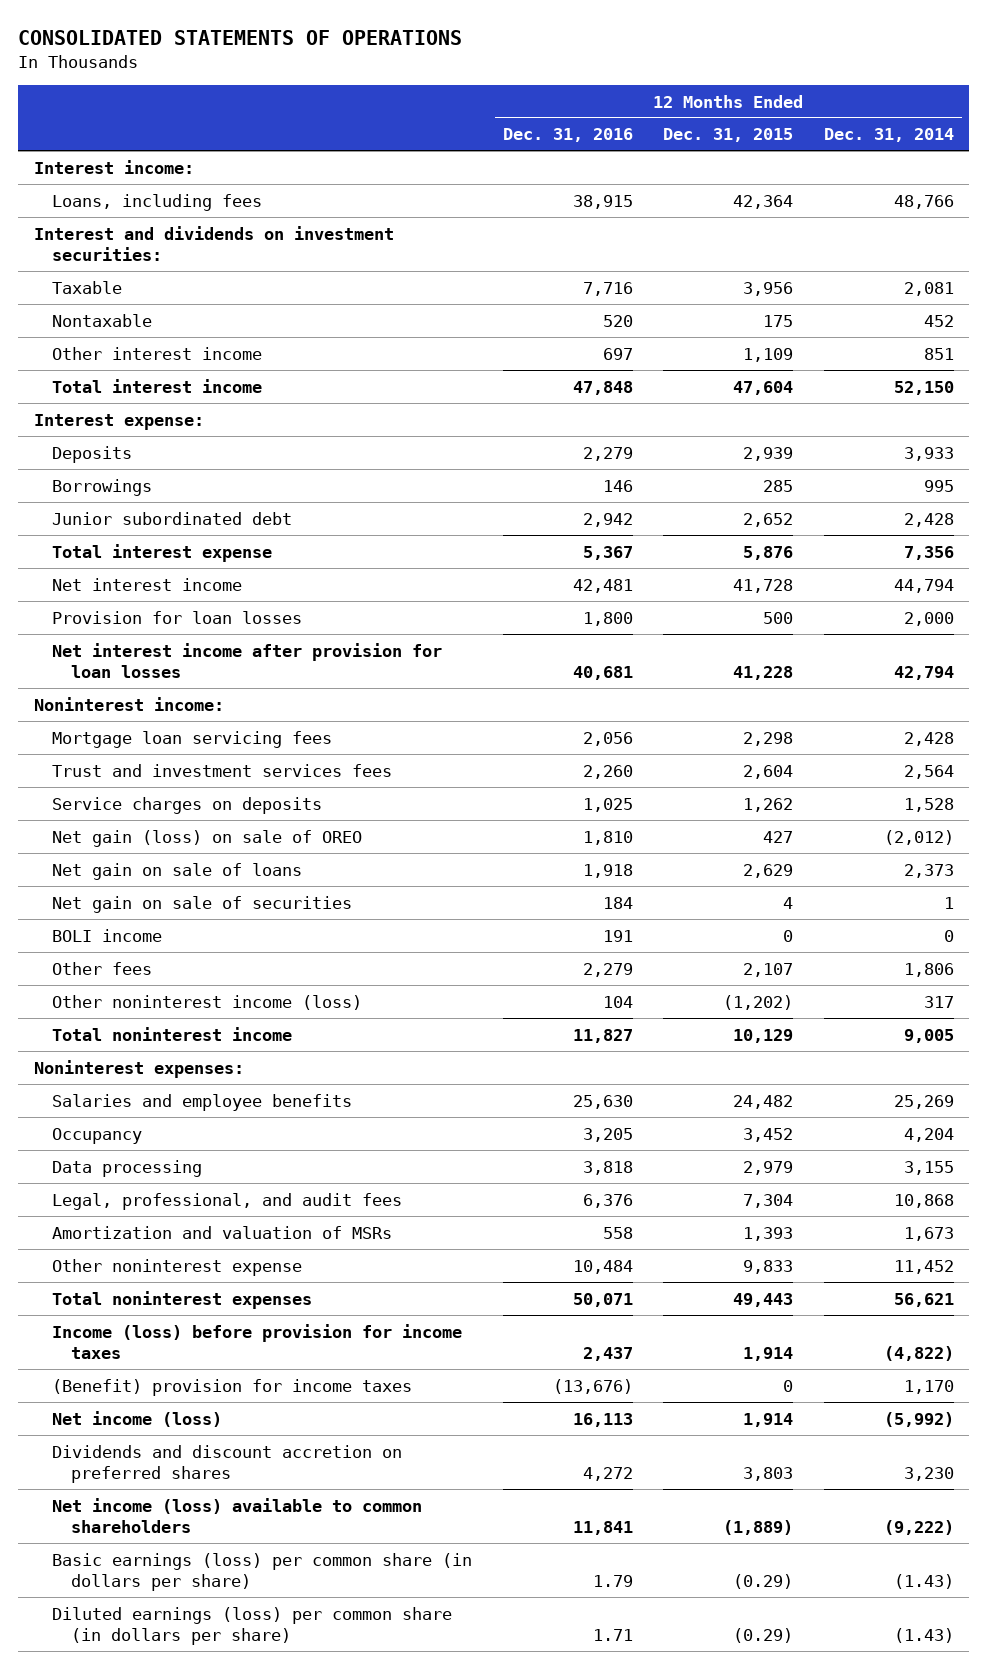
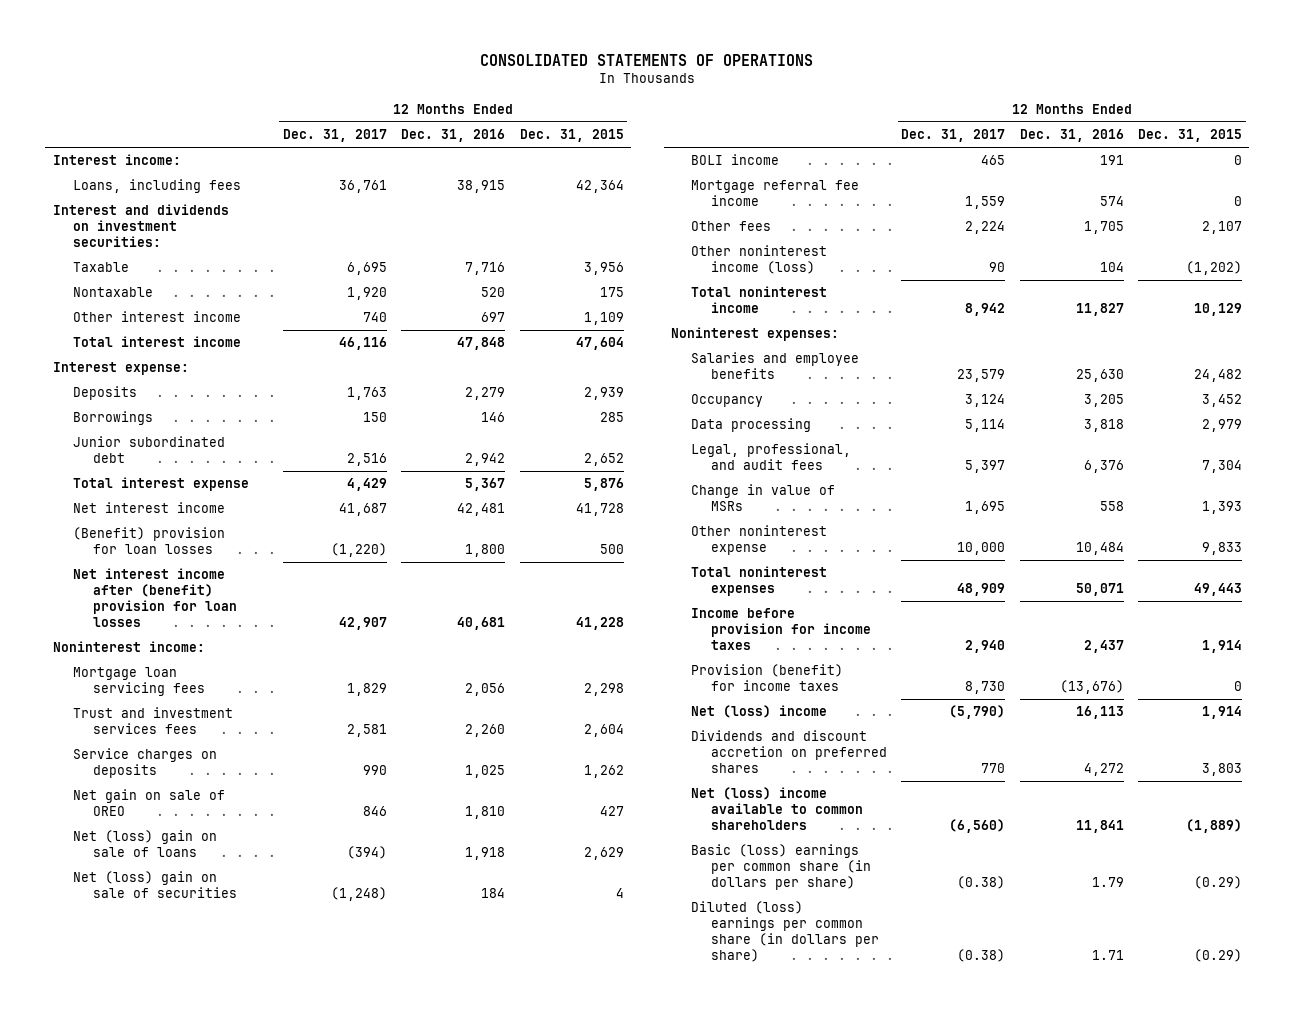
[824,128,955,143] Dec. 31, 2014 -> none
none -> [282,129,387,143] Dec. 31, 2017
[52,610,303,624] Provision for loan losses -> [72,527,225,555] (Benefit) provision for loan losses
[52,642,443,678] Net interest income after provision for loan losses -> [72,568,237,628] Net interest income after (benefit) provision for loan losses
[52,829,363,847] Net gain (loss) on sale of OREO -> [72,789,225,817] Net gain on sale of OREO
[52,862,303,880] Net gain on sale of loans -> [72,830,217,858] Net (loss) gain on sale of loans
[52,895,353,913] Net gain on sale of securities -> [72,871,237,899] Net (loss) gain on sale of securities
none -> [690,180,859,207] Mortgage referral fee income
[582,962,633,977] 2,279 -> [1083,221,1124,235] 1,705
[52,1225,393,1239] Amortization and valuation of MSRs -> [690,484,835,512] Change in value of MSRs
[52,1323,463,1359] Income (loss) before provision for income taxes -> [690,608,871,651] Income before provision for income taxes
[52,1378,413,1396] (Benefit) provision for income taxes -> [690,664,843,692] Provision (benefit) for income taxes
[52,1410,223,1427] Net income (loss) -> [690,705,827,719] Net (loss) income
[52,1497,423,1533] Net income (loss) available to common shareholders -> [690,787,863,831] Net (loss) income available to common shareholders
[52,1552,473,1591] Basic earnings (loss) per common share (in dollars per share) -> [690,844,871,891] Basic (loss) earnings per common share (in dollars per share)
[52,1606,453,1645] Diluted earnings (loss) per common share (in dollars per share) -> [690,901,879,963] Diluted (loss) earnings per common share (in dollars per share)

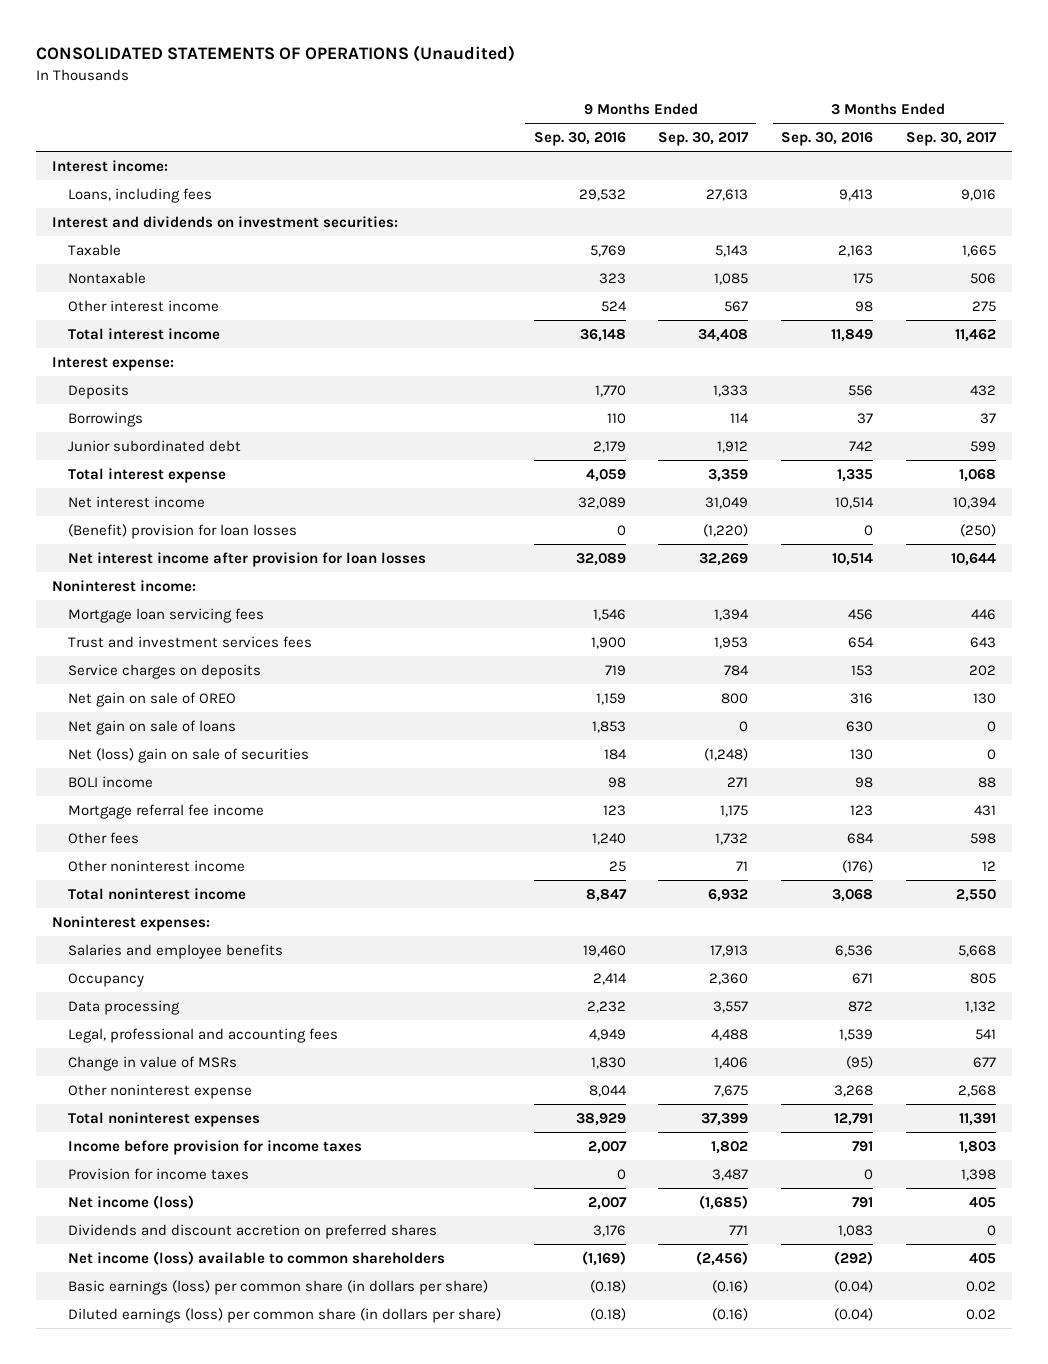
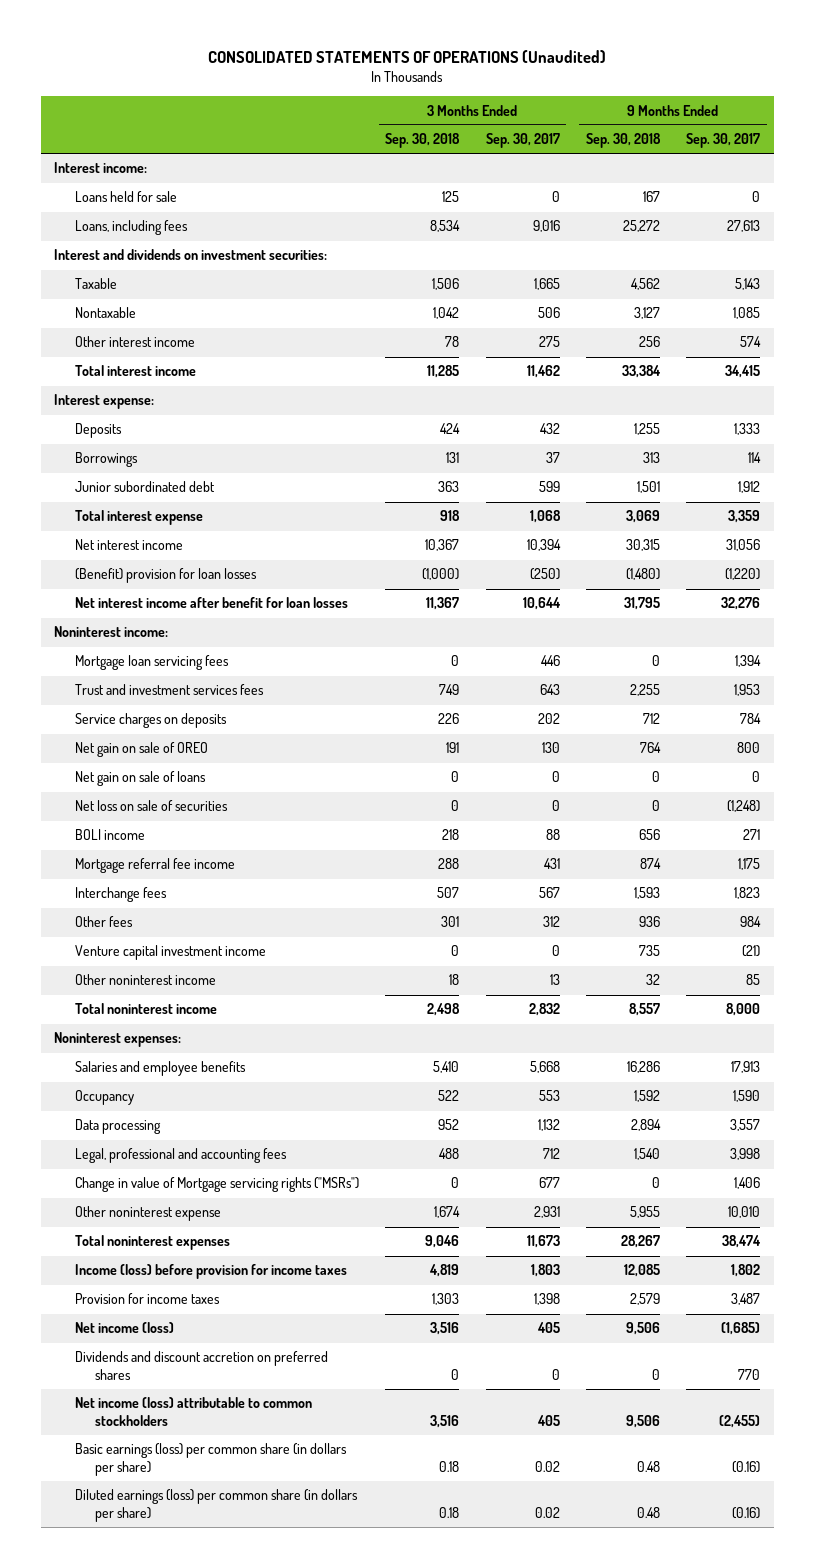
[533,131,626,146] Sep. 30, 2016 -> none
[780,131,873,146] Sep. 30, 2016 -> none
none -> [385,133,461,149] Sep. 30, 2018
none -> [586,133,662,149] Sep. 30, 2018
none -> [74,191,177,203] Loans held for sale
[724,300,749,312] 567 -> [740,336,762,348] 574
[698,328,749,342] 34,408 -> [725,365,761,379] 34,415
[705,496,749,509] 31,049 -> [726,539,761,552] 31,056
[67,551,426,567] Net interest income after provision for loan losses -> [74,597,348,609] Net interest income after benefit for loan losses
[699,552,749,566] 32,269 -> [721,597,761,611] 32,276
[67,747,309,763] Net (loss) gain on sale of securities -> [74,800,228,812] Net loss on sale of securities
none -> [74,887,167,903] Interchange fees
[715,832,749,845] 1,732 -> [740,916,762,928] 984
[969,832,996,844] 598 -> [542,916,560,928] 312
none -> [74,945,266,961] Venture capital investment income
[736,860,749,871] 71 -> [746,974,761,986] 85
[981,860,996,871] 12 -> [549,974,560,986] 13
[708,888,749,902] 6,932 -> [726,1003,761,1017] 8,000
[955,888,996,902] 2,550 -> [528,1003,560,1017] 2,832
[709,972,749,985] 2,360 -> [733,1090,761,1103] 1,590
[969,972,996,984] 805 -> [538,1090,560,1102] 553
[711,1028,749,1041] 4,488 -> [730,1148,761,1161] 3,998
[974,1028,996,1040] 541 -> [542,1148,560,1160] 712
[67,1055,237,1071] Change in value of MSRs -> [74,1177,359,1193] Change in value of Mortgage servicing rights ("MSRs")
[714,1084,749,1097] 7,675 -> [728,1206,761,1219] 10,010
[957,1084,996,1097] 2,568 -> [533,1206,560,1219] 2,931
[701,1112,749,1126] 37,399 -> [722,1235,762,1249] 38,474
[958,1112,996,1126] 11,391 -> [526,1235,560,1249] 11,673
[67,1139,362,1155] Income before provision for income taxes -> [74,1264,347,1280] Income (loss) before provision for income taxes
[729,1224,749,1235] 771 -> [738,1369,761,1381] 770
[67,1250,445,1265] Net income (loss) available to common shareholders -> [74,1397,312,1427] Net income (loss) attributable to common stockholders
[696,1250,749,1266] (2,456) -> [719,1415,761,1429] (2,455)

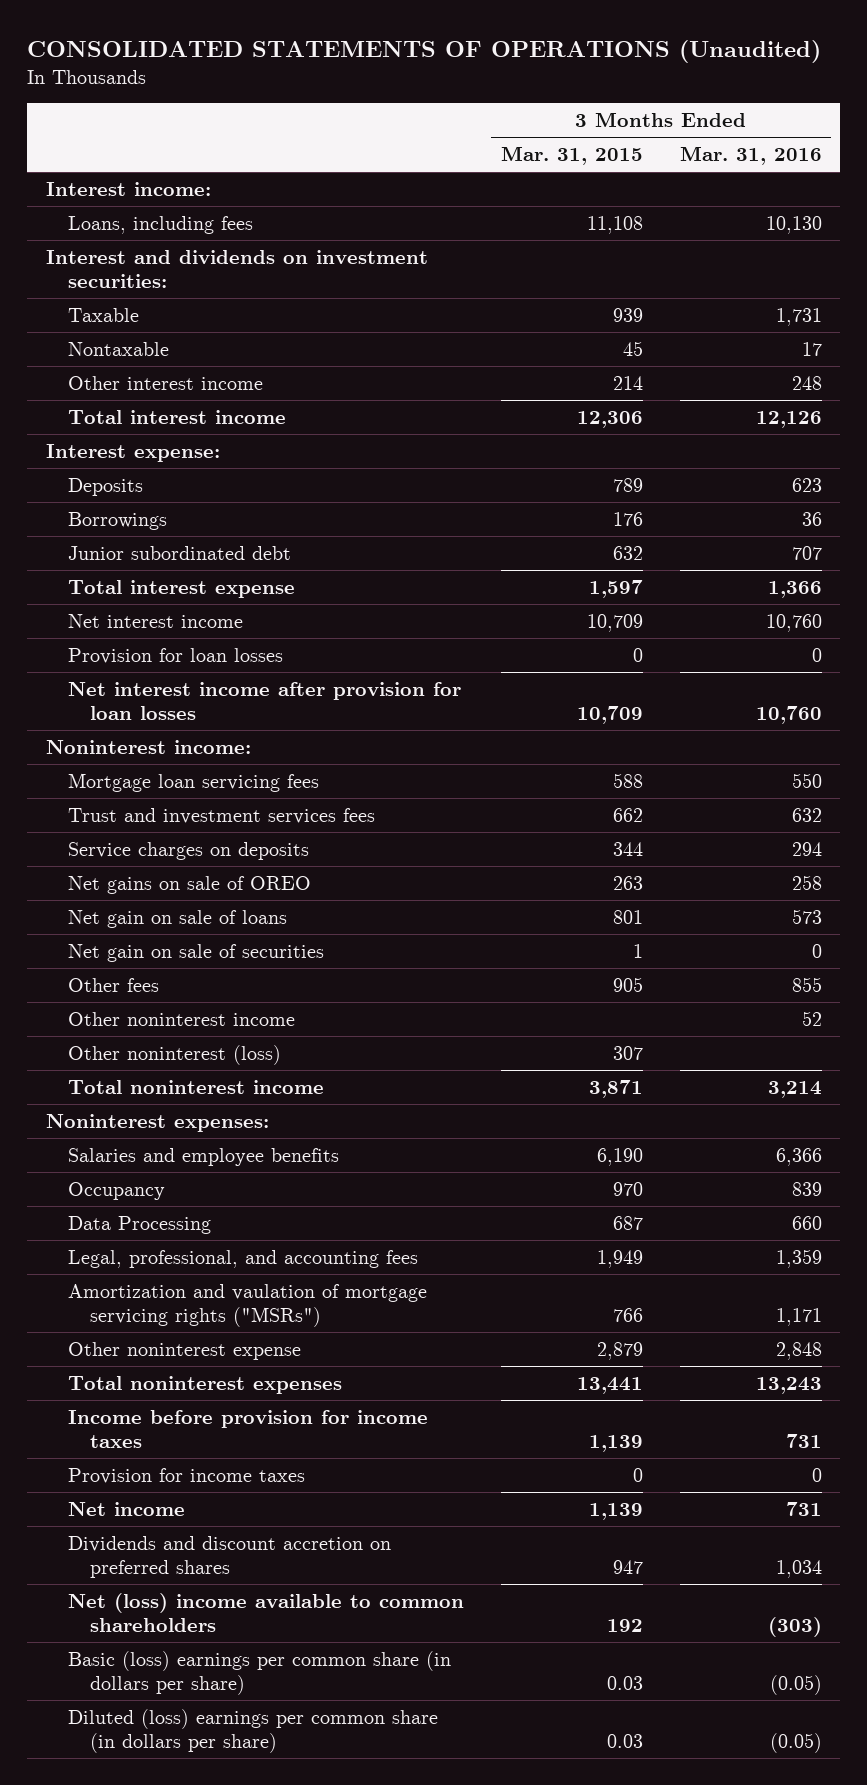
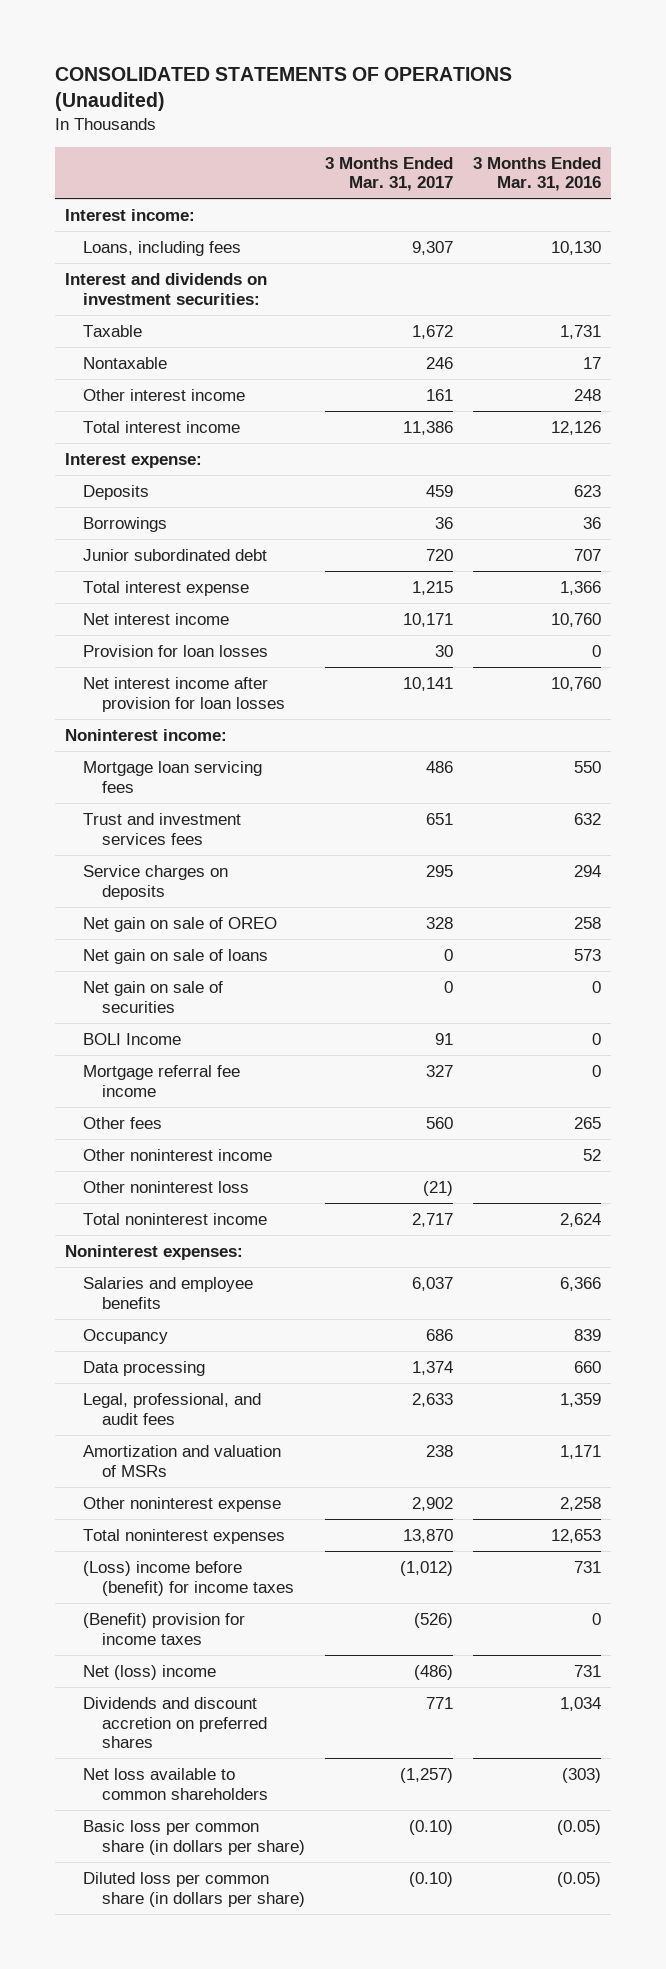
[500,145,643,165] Mar. 31, 2015 -> none
none -> [324,156,453,192] 3 Months Ended Mar. 31, 2017
[67,875,311,894] Net gains on sale of OREO -> [83,916,278,932] Net gain on sale of OREO
none -> [83,1032,182,1045] BOLI Income
none -> [83,1064,241,1097] Mortgage referral fee income
[791,976,822,992] 855 -> [573,1116,601,1129] 265
[67,1044,281,1065] Other noninterest (loss) -> [83,1180,250,1193] Other noninterest loss
[767,1080,822,1098] 3,214 -> [559,1212,601,1227] 2,624
[67,1215,211,1234] Data Processing -> [83,1360,206,1376] Data processing
[67,1249,418,1268] Legal, professional, and accounting fees -> [83,1392,262,1425] Legal, professional, and audit fees
[67,1283,427,1328] Amortization and vaulation of mortgage servicing rights ("MSRs") -> [83,1444,282,1477] Amortization and valuation of MSRs
[775,1341,822,1360] 2,848 -> [559,1496,601,1511] 2,258
[755,1376,822,1394] 13,243 -> [550,1528,601,1543] 12,653
[67,1409,428,1449] Income before provision for income taxes -> [83,1560,294,1596] (Loss) income before (benefit) for income taxes
[67,1467,305,1484] Provision for income taxes -> [83,1612,246,1645] (Benefit) provision for income taxes
[67,1501,185,1516] Net income -> [83,1664,217,1680] Net (loss) income
[67,1592,464,1633] Net (loss) income available to common shareholders -> [83,1767,268,1800] Net loss available to common shareholders
[67,1650,451,1696] Basic (loss) earnings per common share (in dollars per share) -> [83,1819,305,1855] Basic loss per common share (in dollars per share)
[67,1708,438,1754] Diluted (loss) earnings per common share (in dollars per share) -> [83,1871,305,1907] Diluted loss per common share (in dollars per share)

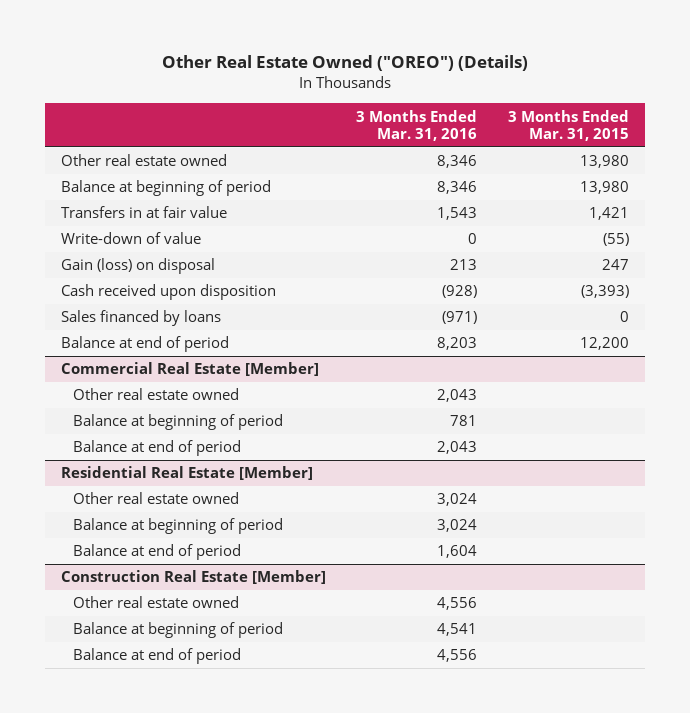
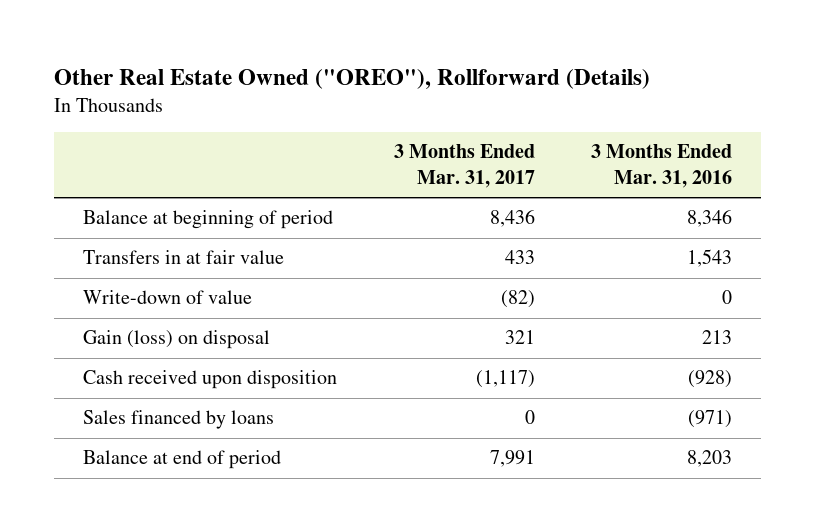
[161,55,528,72] Other Real Estate Owned ("OREO") (Details) -> [54,69,651,91] Other Real Estate Owned ("OREO"), Rollforward (Details)
[508,109,630,142] 3 Months Ended Mar. 31, 2015 -> none
none -> [393,144,535,188] 3 Months Ended Mar. 31, 2017
[60,154,227,167] Other real estate owned -> none
[60,362,319,377] Commercial Real Estate [Member] -> none
[73,388,240,401] Other real estate owned -> none
[73,414,284,431] Balance at beginning of period -> none
[73,440,242,457] Balance at end of period -> none
[60,466,313,481] Residential Real Estate [Member] -> none
[73,492,240,505] Other real estate owned -> none
[73,518,284,535] Balance at beginning of period -> none
[73,544,242,561] Balance at end of period -> none
[60,570,326,585] Construction Real Estate [Member] -> none
[73,596,240,609] Other real estate owned -> none
[73,622,284,639] Balance at beginning of period -> none
[73,648,242,665] Balance at end of period -> none

